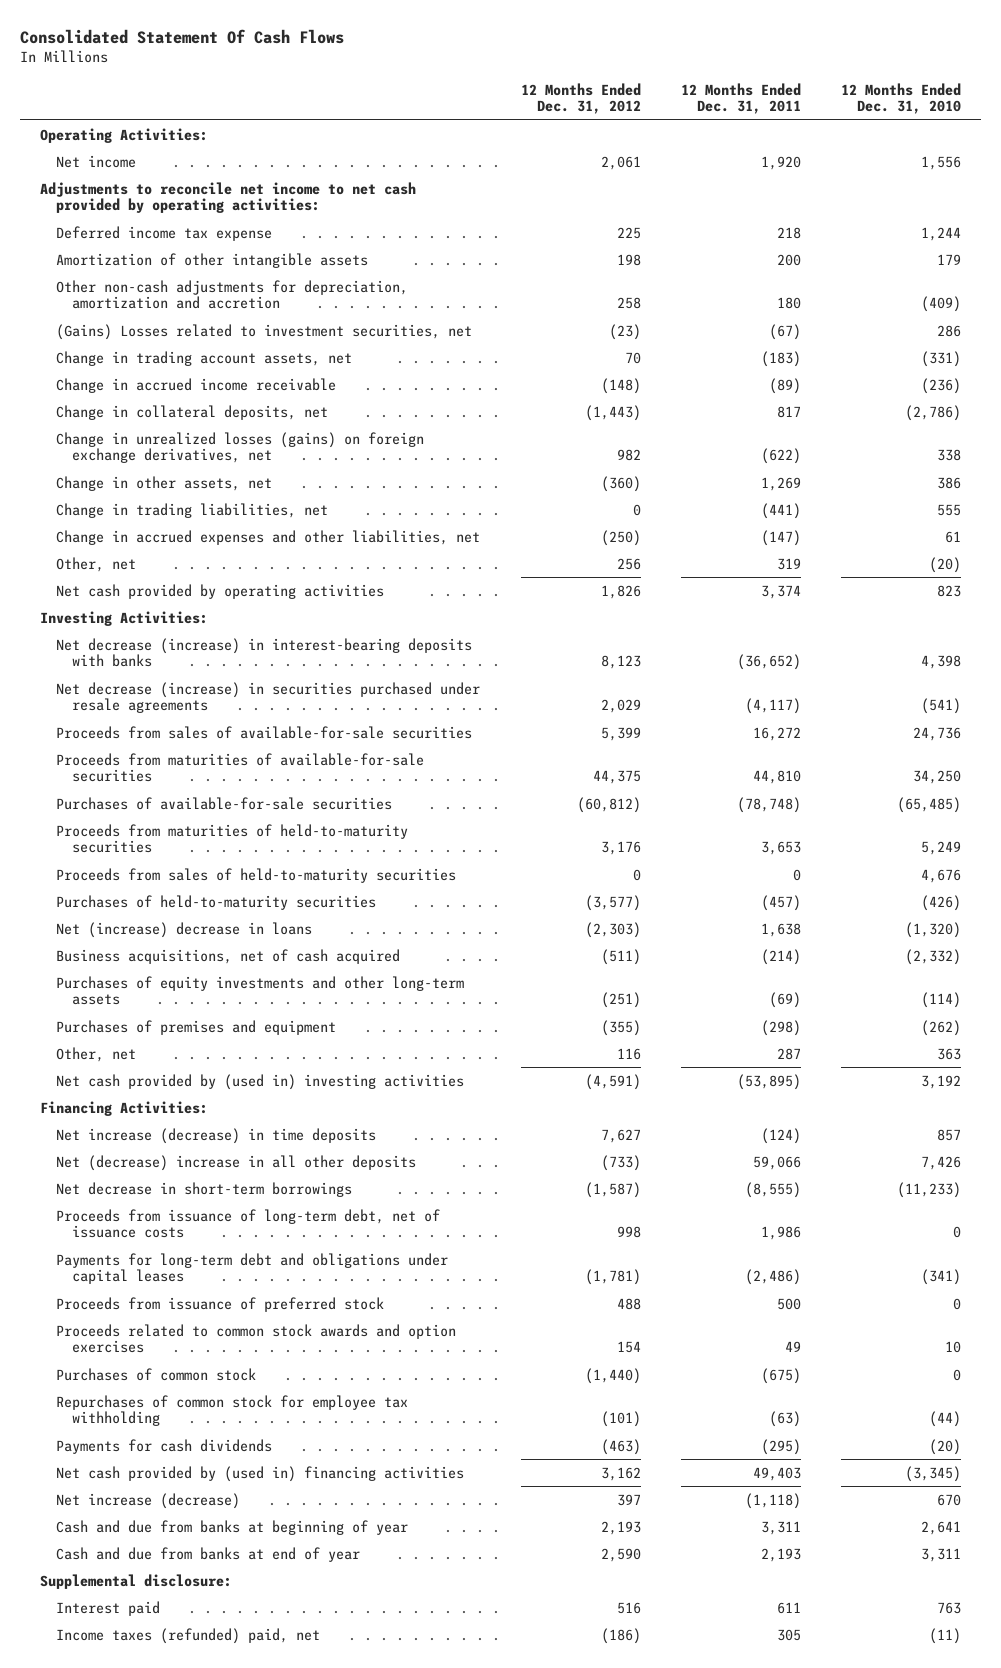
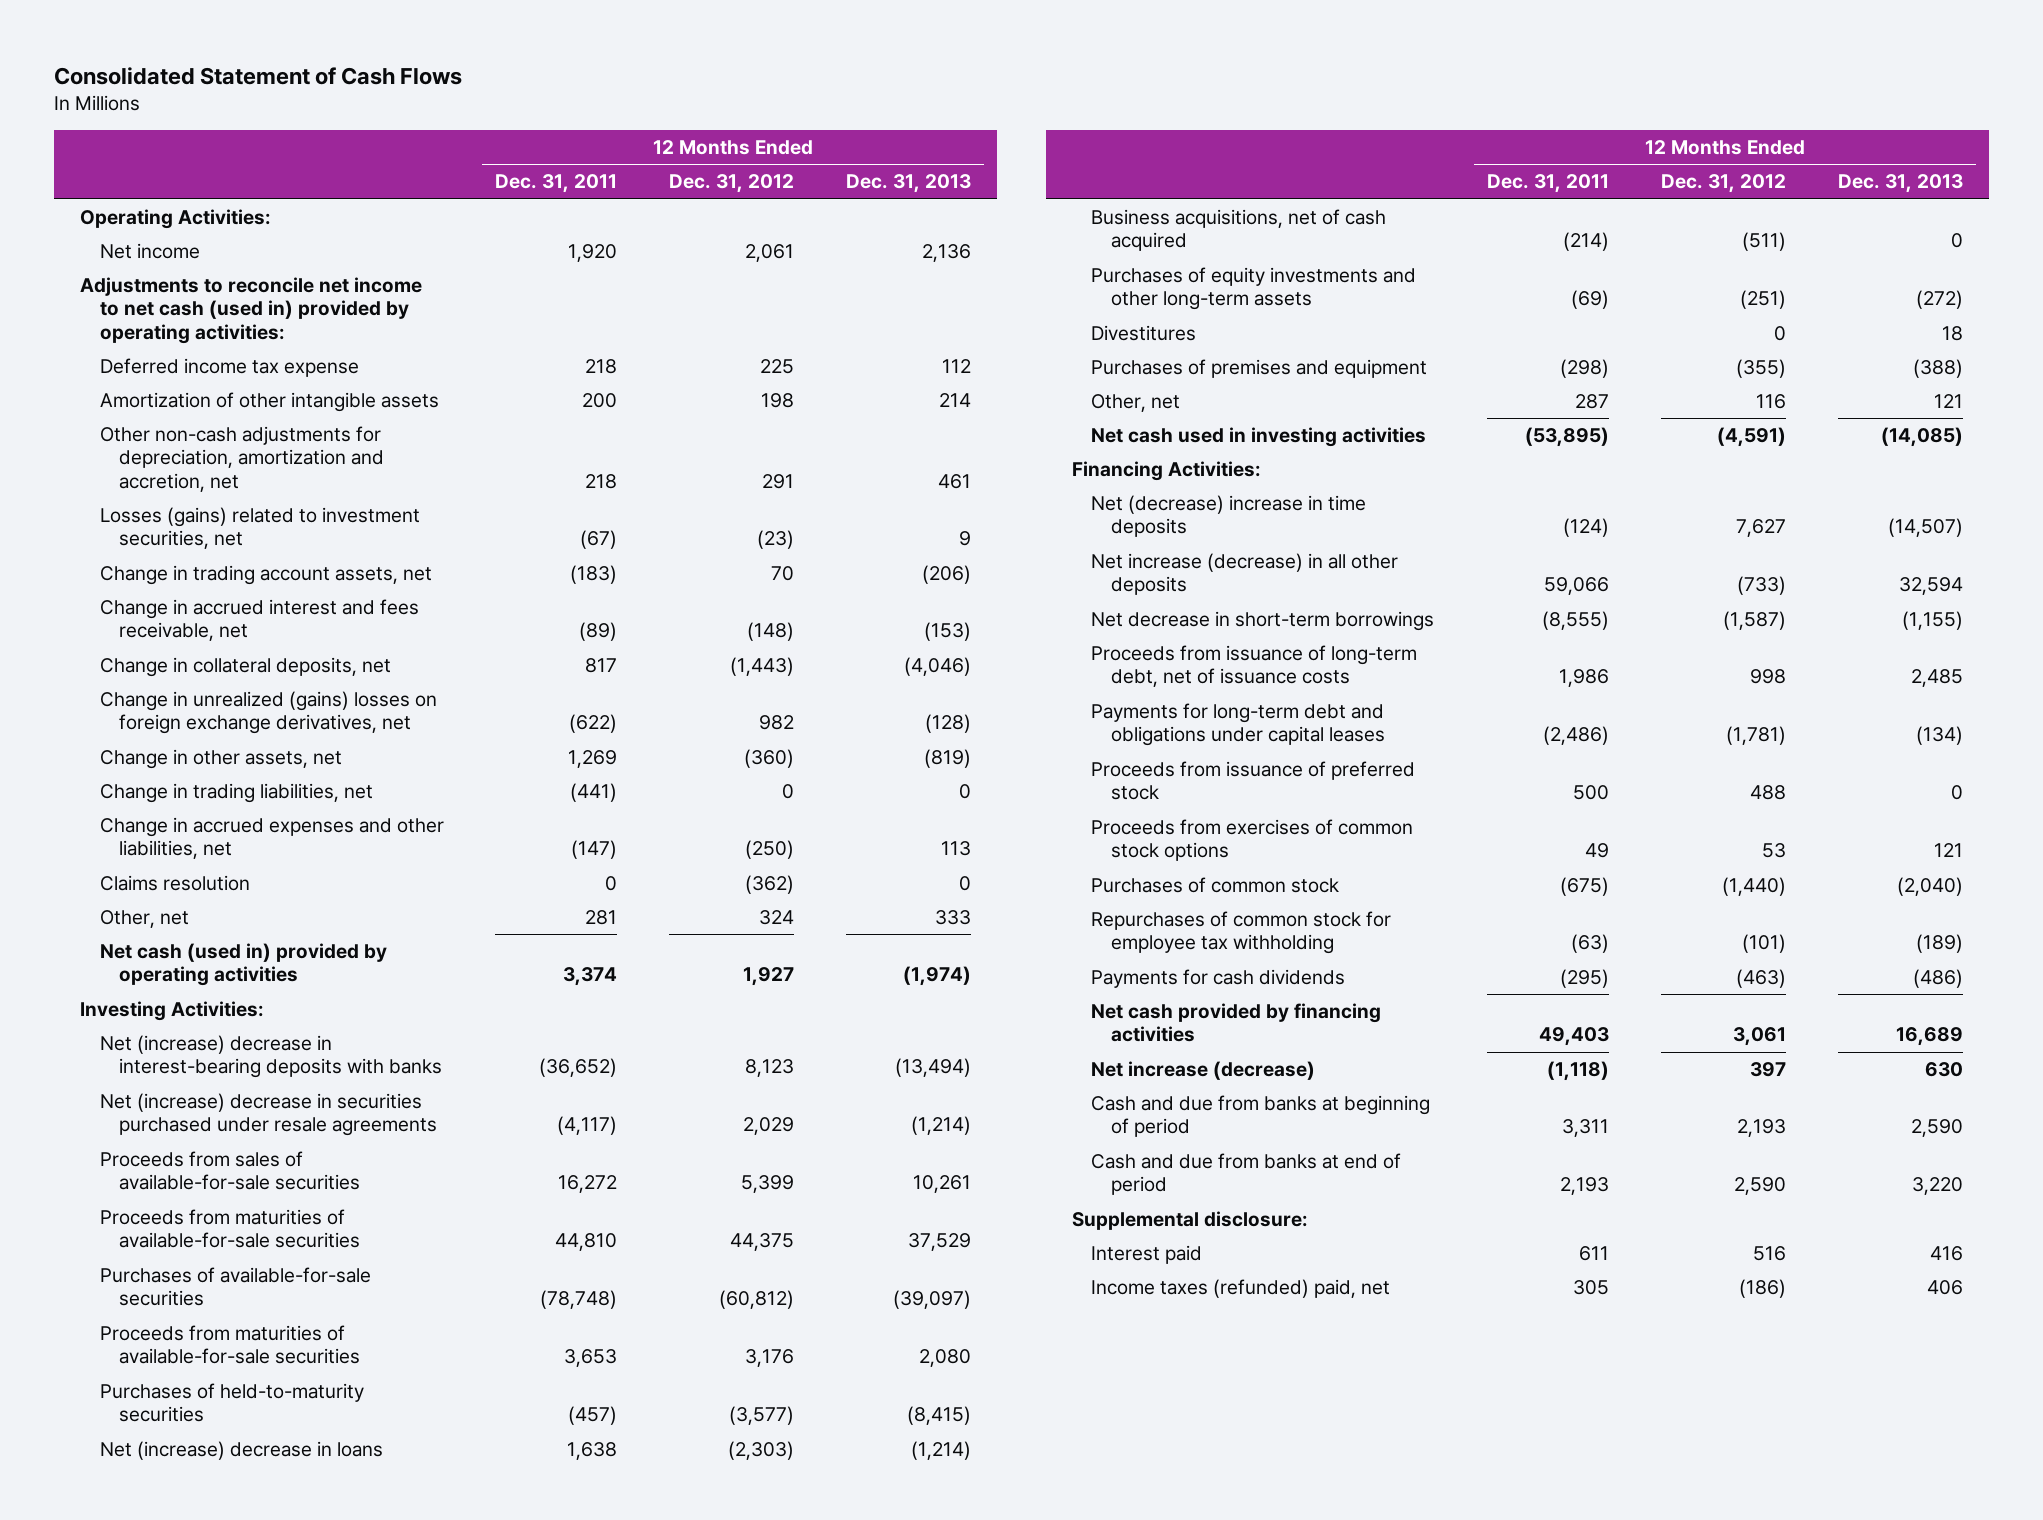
[20,28,345,44] Consolidated Statement Of Cash Flows -> [54,67,463,86] Consolidated Statement of Cash Flows
[840,82,961,115] 12 Months Ended Dec. 31, 2010 -> none
none -> [846,174,972,194] Dec. 31, 2013
[40,181,417,214] Adjustments to reconcile net income to net cash provided by operating activities: -> [79,277,422,344] Adjustments to reconcile net income to net cash (used in) provided by operating activities:
[56,279,409,310] Other non-cash adjustments for depreciation, amortization and accretion -> [99,426,385,492] Other non-cash adjustments for depreciation, amortization and accretion, net
[616,297,641,310] 258 -> [762,473,795,489] 291
[776,297,801,310] 180 -> [585,473,618,489] 218
[56,323,473,340] (Gains) Losses related to investment securities, net -> [99,507,420,550] Losses (gains) related to investment securities, net
[56,377,337,393] Change in accrued income receivable -> [99,599,419,642] Change in accrued interest and fees receivable, net
[56,431,425,464] Change in unrealized losses (gains) on foreign exchange derivatives, net -> [99,691,437,735] Change in unrealized (gains) losses on foreign exchange derivatives, net
none -> [99,875,250,892] Claims resolution
[616,557,641,570] 256 -> [759,910,795,926] 324
[776,557,801,570] 319 -> [585,910,618,926] 281
[56,583,385,599] Net cash provided by operating activities -> [99,943,387,987] Net cash (used in) provided by operating activities
[600,584,641,599] 1,826 -> [743,967,795,987] 1,927
[56,637,473,668] Net decrease (increase) in interest-bearing deposits with banks -> [99,1035,443,1079] Net (increase) decrease in interest-bearing deposits with banks
[56,681,481,714] Net decrease (increase) in securities purchased under resale agreements -> [99,1093,438,1137] Net (increase) decrease in securities purchased under resale agreements
[56,867,457,883] Proceeds from sales of held-to-maturity securities -> none
[56,823,409,854] Proceeds from maturities of held-to-maturity securities -> [99,1325,361,1365] Proceeds from maturities of available-for-sale securities
none -> [1091,325,1197,342] Divestitures
[56,1073,465,1090] Net cash provided by (used in) investing activities -> [1091,427,1427,448] Net cash used in investing activities
[56,1127,377,1144] Net increase (decrease) in time deposits -> [1091,495,1367,538] Net (decrease) increase in time deposits
[56,1154,417,1171] Net (decrease) increase in all other deposits -> [1091,553,1399,596] Net increase (decrease) in all other deposits
[56,1323,457,1354] Proceeds related to common stock awards and option exercises -> [1091,819,1414,862] Proceeds from exercises of common stock options
[616,1341,641,1354] 154 -> [1762,843,1787,859] 53
[56,1465,465,1482] Net cash provided by (used in) financing activities -> [1091,1003,1382,1043] Net cash provided by financing activities
[600,1466,641,1481] 3,162 -> [1733,1027,1787,1047] 3,061
[56,1519,409,1535] Cash and due from banks at beginning of year -> [1091,1095,1431,1138] Cash and due from banks at beginning of period
[56,1546,361,1562] Cash and due from banks at end of year -> [1091,1153,1402,1196] Cash and due from banks at end of period

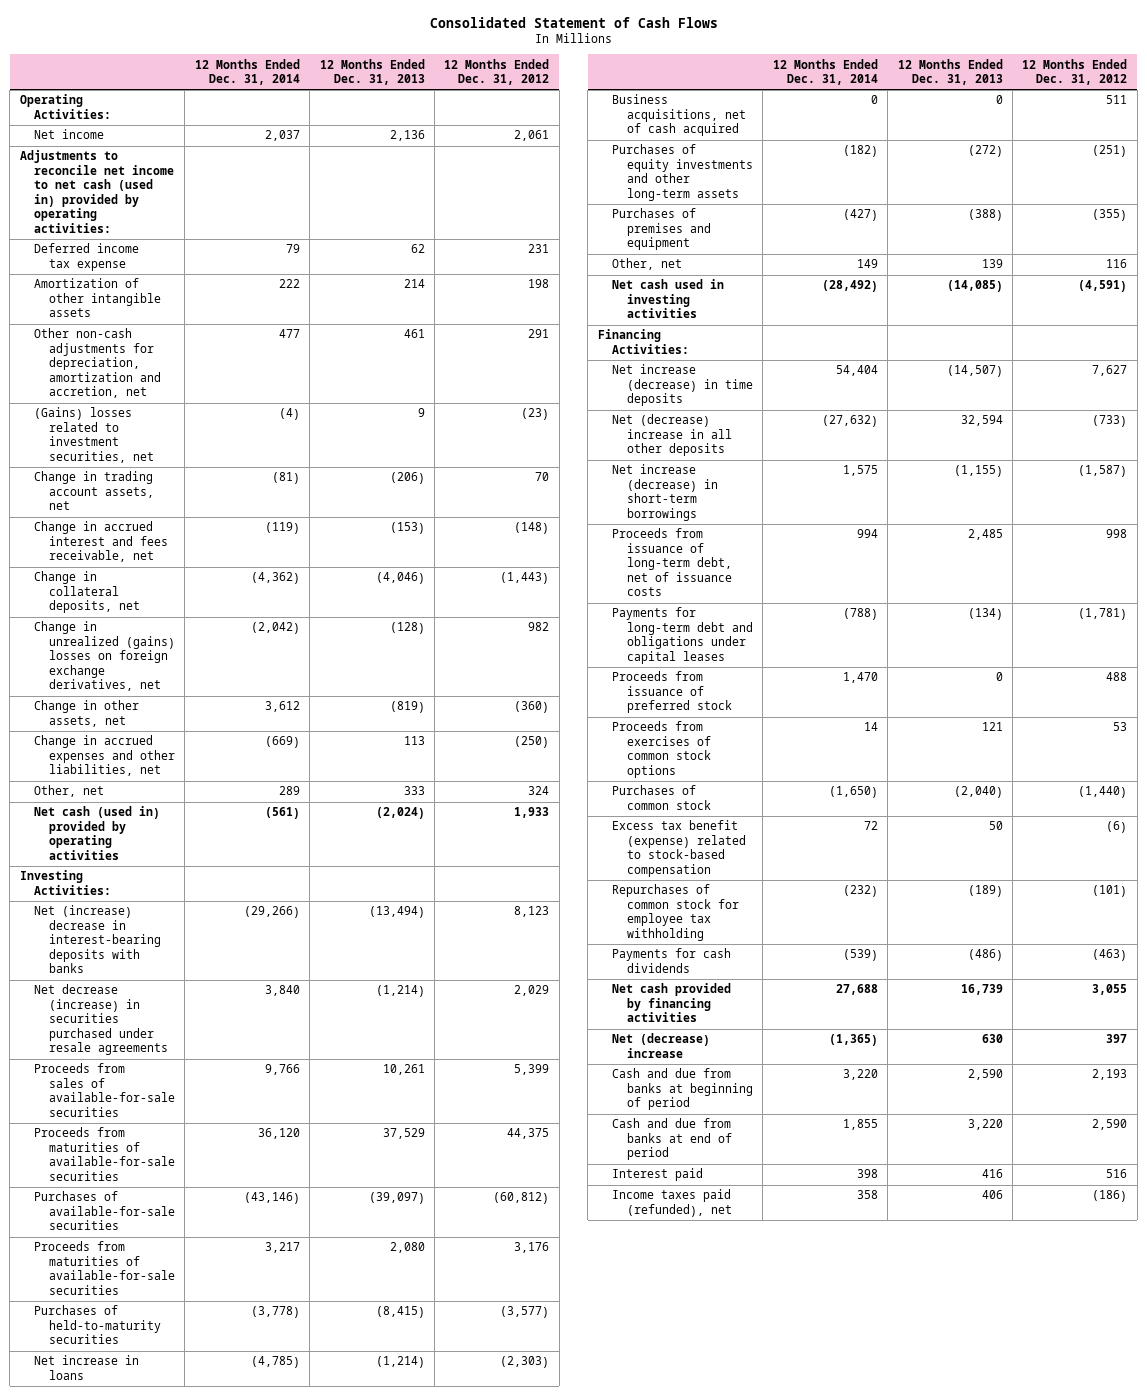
[495,174,618,194] Dec. 31, 2011 -> none
none -> [194,58,300,86] 12 Months Ended Dec. 31, 2014
[760,359,795,375] 225 -> [528,244,550,254] 231
[942,359,972,374] 112 -> [410,244,425,254] 62
[99,507,420,550] Losses (gains) related to investment securities, net -> [34,407,154,463] (Gains) losses related to investment securities, net
[99,783,373,804] Change in trading liabilities, net -> none
[99,875,250,892] Claims resolution -> none
[743,967,795,987] 1,927 -> [514,807,550,819] 1,933
[903,966,972,987] (1,974) -> [375,807,425,820] (2,024)
[99,1093,438,1137] Net (increase) decrease in securities purchased under resale agreements -> [34,984,168,1056] Net decrease (increase) in securities purchased under resale agreements
[99,1441,383,1461] Net (increase) decrease in loans -> [34,1355,140,1380] Net increase in loans
[1742,232,1787,252] (511) -> [1106,95,1128,105] 511
[1091,325,1197,342] Divestitures -> none
[1934,394,1964,409] 121 -> [981,259,1003,269] 139
[1091,495,1367,538] Net (decrease) increase in time deposits -> [612,364,753,407] Net increase (decrease) in time deposits
[1091,553,1399,596] Net increase (decrease) in all other deposits -> [612,414,732,457] Net (decrease) increase in all other deposits
[1091,611,1435,632] Net decrease in short-term borrowings -> [612,464,718,521] Net increase (decrease) in short-term borrowings
none -> [612,820,746,877] Excess tax benefit (expense) related to stock-based compensation
[1733,1027,1787,1047] 3,061 -> [1092,984,1128,996] 3,055
[1896,1027,1964,1047] 16,689 -> [960,984,1003,996] 16,739
[1091,1061,1316,1081] Net increase (decrease) -> [612,1033,711,1058] Net (decrease) increase
[1071,1211,1308,1231] Supplemental disclosure: -> none
[1091,1279,1391,1299] Income taxes (refunded) paid, net -> [612,1189,732,1217] Income taxes paid (refunded), net

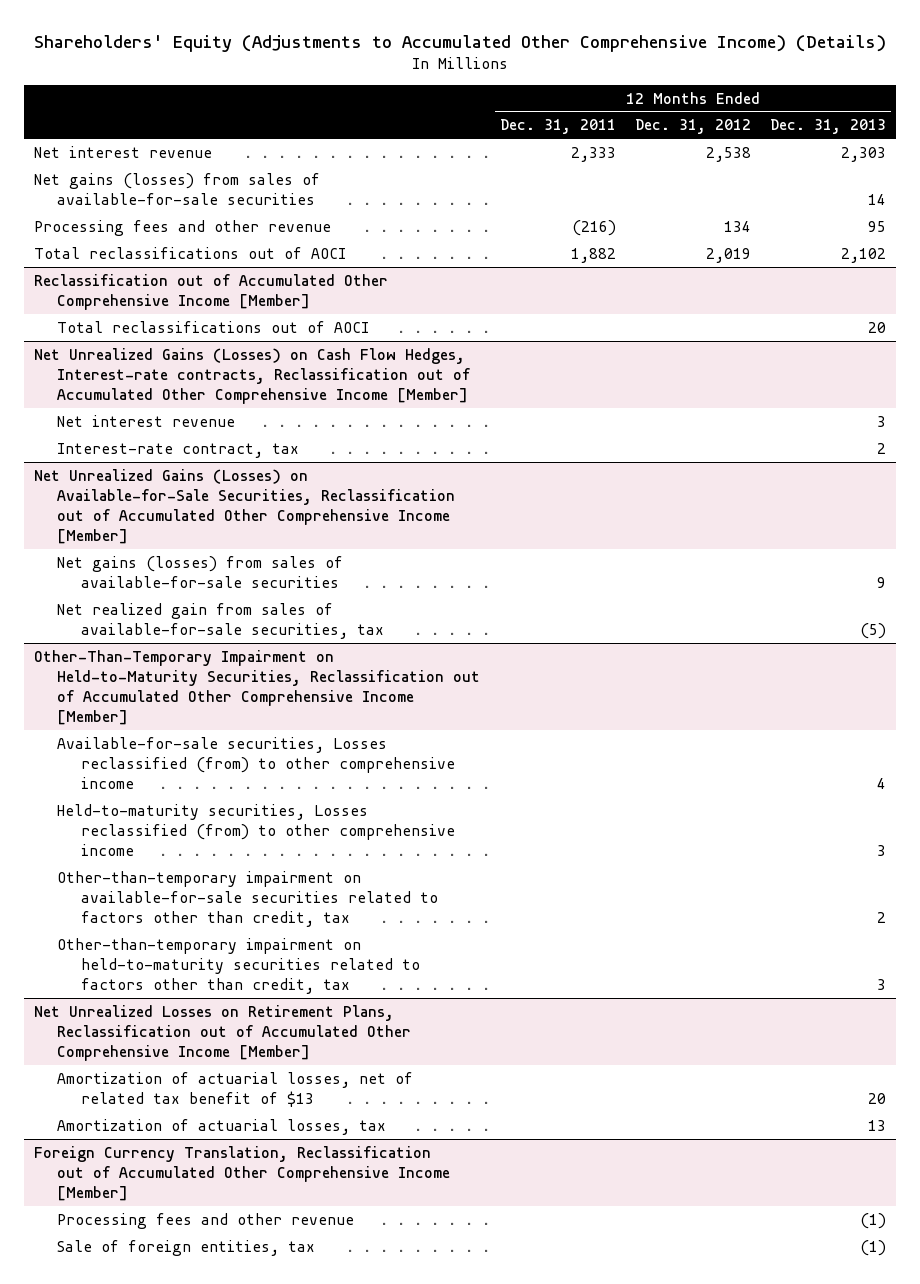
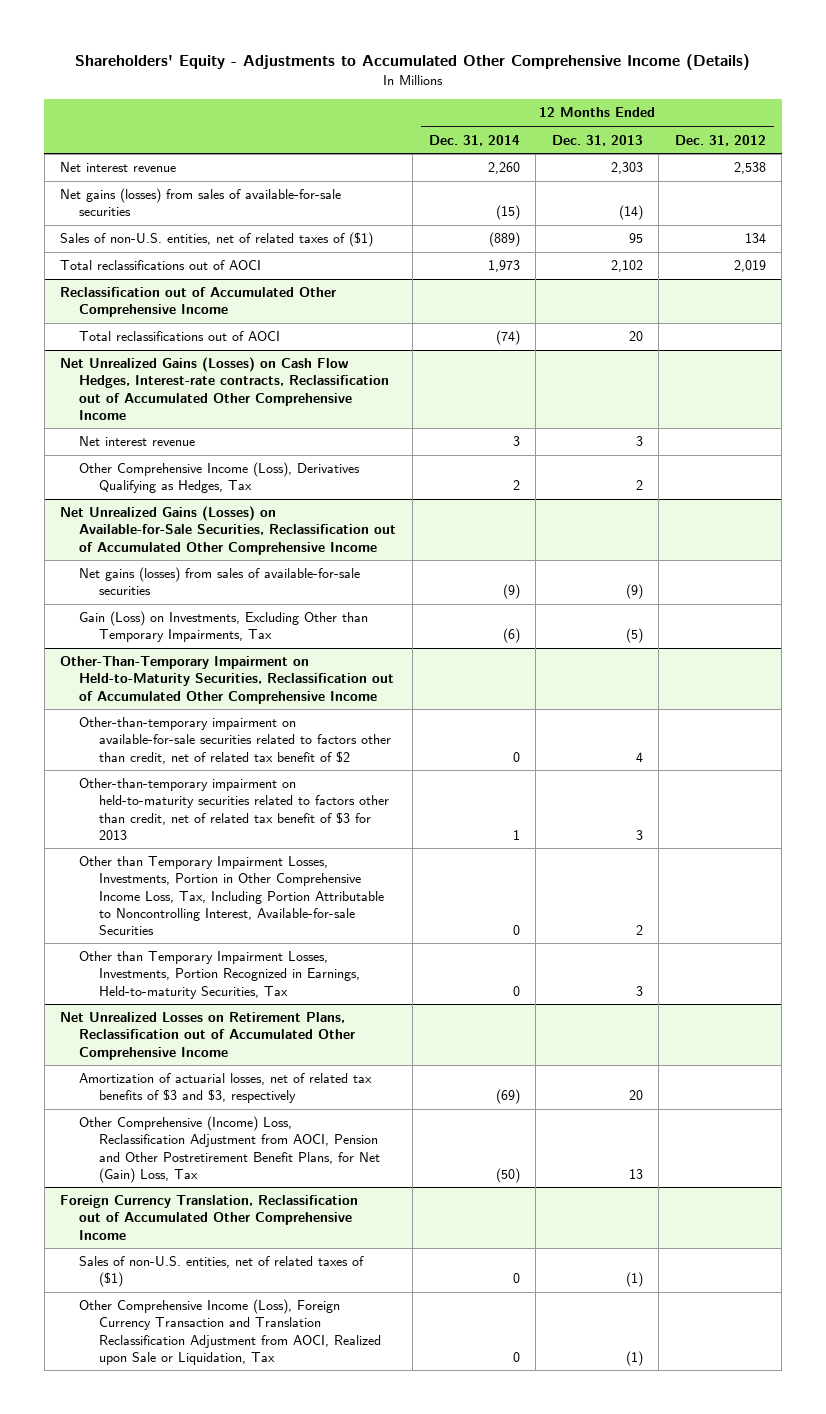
[33,35,886,53] Shareholders' Equity (Adjustments to Accumulated Other Comprehensive Income) (Details) -> [75,54,751,71] Shareholders' Equity - Adjustments to Accumulated Other Comprehensive Income (Details)
[499,119,616,135] Dec. 31, 2011 -> none
none -> [428,134,520,146] Dec. 31, 2014
[868,193,887,205] 14 -> [618,205,643,221] (14)
[33,219,331,236] Processing fees and other revenue -> [60,232,374,248] Sales of non-U.S. entities, net of related taxes of ($1)
[33,273,388,310] Reclassification out of Accumulated Other Comprehensive Income [Member] -> [60,287,337,318] Reclassification out of Accumulated Other Comprehensive Income
[33,347,471,404] Net Unrealized Gains (Losses) on Cash Flow Hedges, Interest-rate contracts, Reclassification out of Accumulated Other Comprehensive Income [Member] -> [60,357,390,420] Net Unrealized Gains (Losses) on Cash Flow Hedges, Interest-rate contracts, Reclassification out of Accumulated Other Comprehensive Income
[57,870,438,927] Other-than-temporary impairment on available-for-sale securities related to factors other than credit, tax -> none
[57,442,300,458] Interest-rate contract, tax -> [79,462,361,494] Other Comprehensive Income (Loss), Derivatives Qualifying as Hedges, Tax
[33,468,456,544] Net Unrealized Gains (Losses) on Available-for-Sale Securities, Reclassification out of Accumulated Other Comprehensive Income [Member] -> [60,506,397,555] Net Unrealized Gains (Losses) on Available-for-Sale Securities, Reclassification out of Accumulated Other Comprehensive Income
[877,576,887,588] 9 -> [625,584,643,600] (9)
[57,602,384,639] Net realized gain from sales of available-for-sale securities, tax -> [79,611,369,643] Gain (Loss) on Investments, Excluding Other than Temporary Impairments, Tax
[33,649,481,725] Other-Than-Temporary Impairment on Held-to-Maturity Securities, Reclassification out of Accumulated Other Comprehensive Income [Member] -> [60,656,395,704] Other-Than-Temporary Impairment on Held-to-Maturity Securities, Reclassification out of Accumulated Other Comprehensive Income
[57,736,455,789] Available-for-sale securities, Losses reclassified (from) to other comprehensive income -> [79,717,391,764] Other-than-temporary impairment on available-for-sale securities related to factors other than credit, net of related tax benefit of $2
[57,803,455,856] Held-to-maturity securities, Losses reclassified (from) to other comprehensive income -> [79,778,389,840] Other-than-temporary impairment on held-to-maturity securities related to factors other than credit, net of related tax benefit of $3 for 2013
none -> [79,856,384,935] Other than Temporary Impairment Losses, Investments, Portion in Other Comprehensive Income Loss, Tax, Including Portion Attributable to Noncontrolling Interest, Available-for-sale Securities
[57,937,420,994] Other-than-temporary impairment on held-to-maturity securities related to factors other than credit, tax -> [79,951,360,999] Other than Temporary Impairment Losses, Investments, Portion Recognized in Earnings, Held-to-maturity Securities, Tax
[33,1004,412,1061] Net Unrealized Losses on Retirement Plans, Reclassification out of Accumulated Other Comprehensive Income [Member] -> [60,1012,356,1060] Net Unrealized Losses on Retirement Plans, Reclassification out of Accumulated Other Comprehensive Income
[57,1071,414,1107] Amortization of actuarial losses, net of related tax benefit of $13 -> [79,1073,373,1104] Amortization of actuarial losses, net of related tax benefits of $3 and $3, respectively
[57,1118,387,1135] Amortization of actuarial losses, tax -> [79,1116,380,1183] Other Comprehensive (Income) Loss, Reclassification Adjustment from AOCI, Pension and Other Postretirement Benefit Plans, for Net (Gain) Loss, Tax
[33,1145,451,1201] Foreign Currency Translation, Reclassification out of Accumulated Other Comprehensive Income [Member] -> [60,1195,359,1240] Foreign Currency Translation, Reclassification out of Accumulated Other Comprehensive Income
[57,1212,355,1229] Processing fees and other revenue -> [79,1256,365,1288] Sales of non-U.S. entities, net of related taxes of ($1)
[57,1239,316,1256] Sale of foreign entities, tax -> [79,1299,381,1365] Other Comprehensive Income (Loss), Foreign Currency Transaction and Translation Reclassification Adjustment from AOCI, Realized upon Sale or Liquidation, Tax

